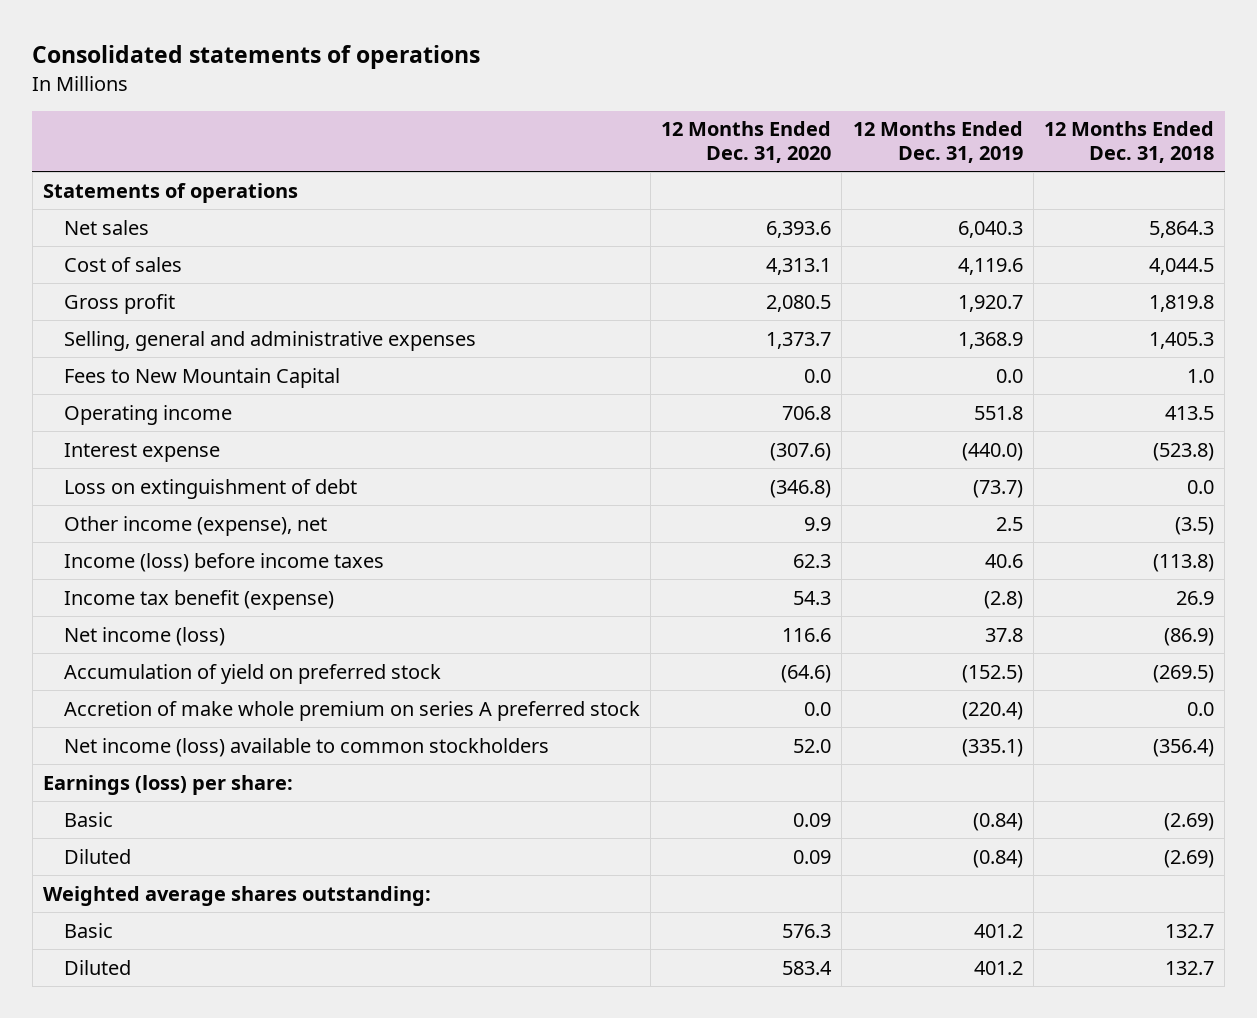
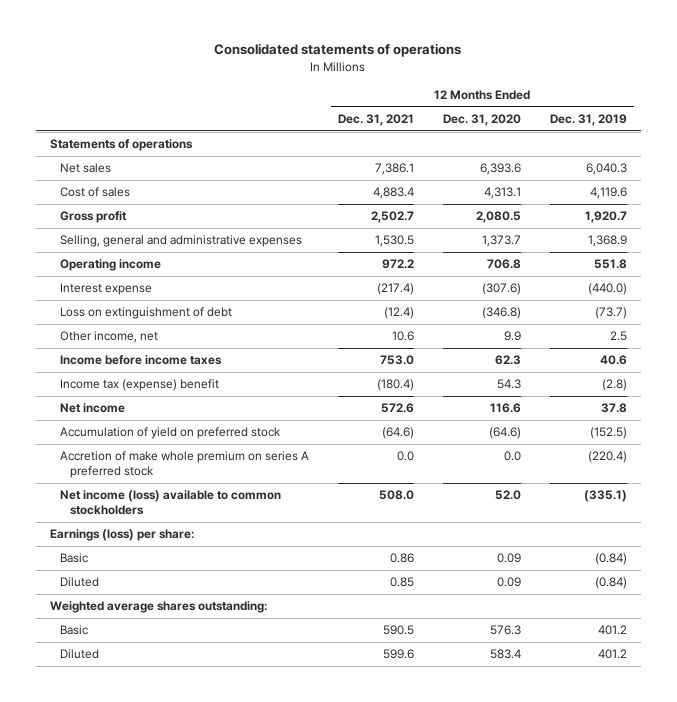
[1044,121,1215,164] 12 Months Ended Dec. 31, 2018 -> none
none -> [337,113,414,126] Dec. 31, 2021
[63,367,340,388] Fees to New Mountain Capital -> none
[63,515,327,536] Other income (expense), net -> [60,331,159,344] Other income, net
[63,552,384,572] Income (loss) before income taxes -> [60,355,223,366] Income before income taxes
[63,589,334,610] Income tax benefit (expense) -> [60,379,220,392] Income tax (expense) benefit
[63,626,225,646] Net income (loss) -> [60,403,126,414] Net income

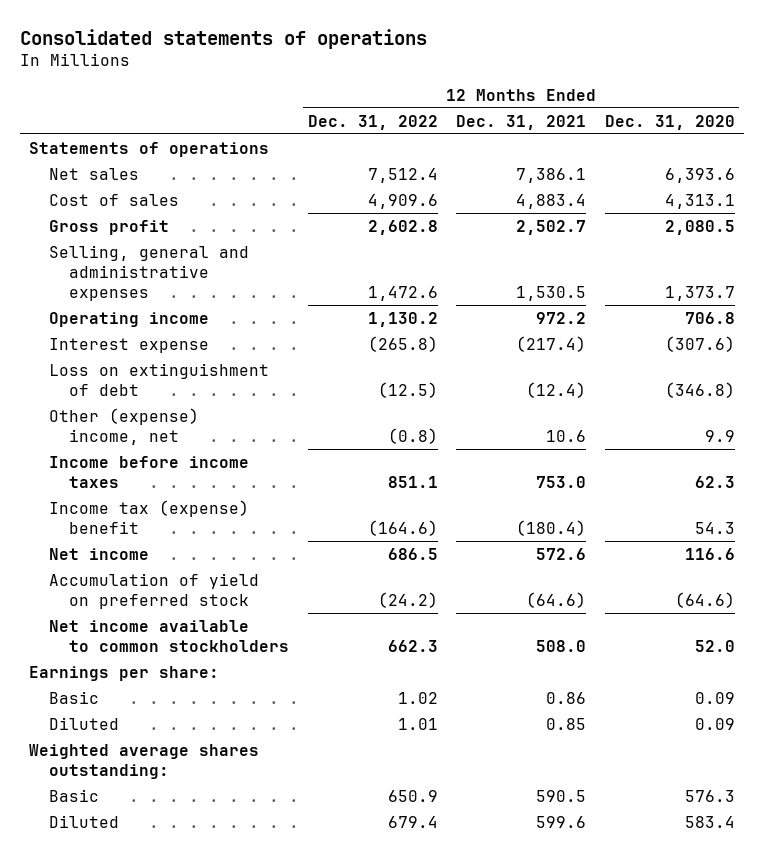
[549,113,627,126] Dec. 31, 2019 -> none
none -> [307,114,438,130] Dec. 31, 2022
[60,331,159,344] Other income, net -> [49,407,200,445] Other (expense) income, net
[60,451,310,479] Accretion of make whole premium on series A preferred stock -> none
[60,490,282,516] Net income (loss) available to common stockholders -> [49,619,290,652] Net income available to common stockholders
[50,529,195,542] Earnings (loss) per share: -> [29,665,220,681] Earnings per share:

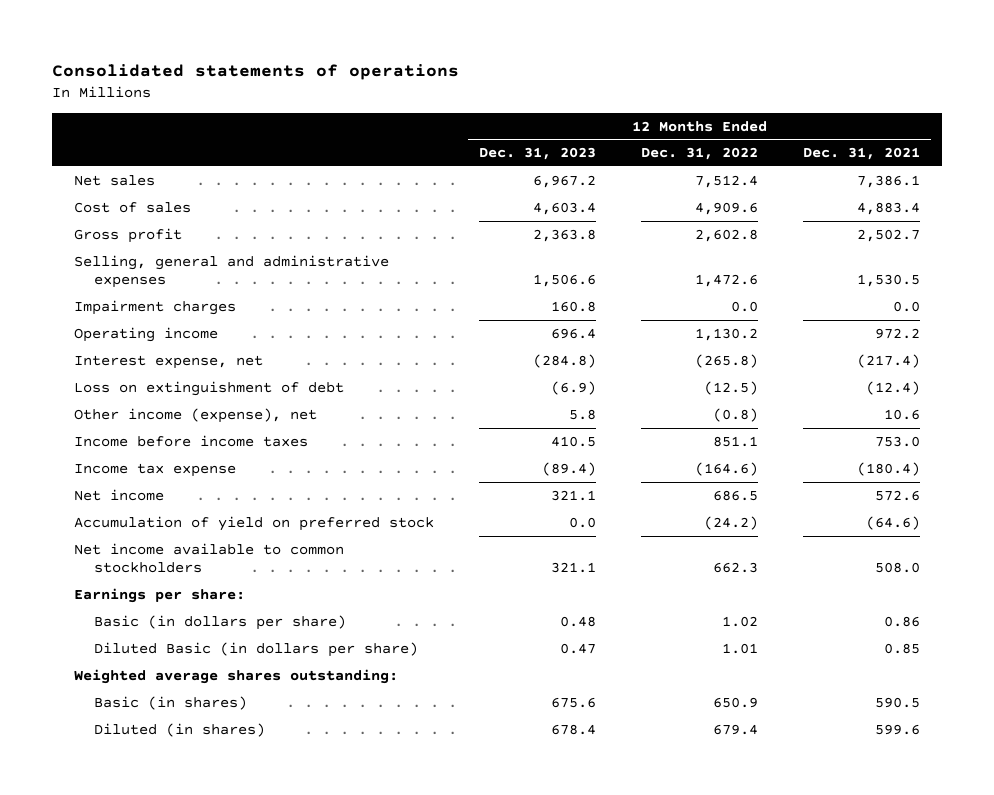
[604,114,735,130] Dec. 31, 2020 -> none
none -> [479,147,597,161] Dec. 31, 2023
[29,141,270,157] Statements of operations -> none
none -> [74,299,237,315] Impairment charges
[49,337,210,353] Interest expense -> [74,354,264,369] Interest expense, net
[49,407,200,445] Other (expense) income, net -> [74,407,318,423] Other income (expense), net
[49,499,250,534] Income tax (expense) benefit -> [74,462,237,477] Income tax expense
[49,690,100,704] Basic -> [93,614,346,630] Basic (in dollars per share)
[49,716,120,730] Diluted -> [93,641,418,657] Diluted Basic (in dollars per share)
[49,788,100,802] Basic -> [93,695,247,710] Basic (in shares)
[49,814,120,828] Diluted -> [93,722,265,737] Diluted (in shares)

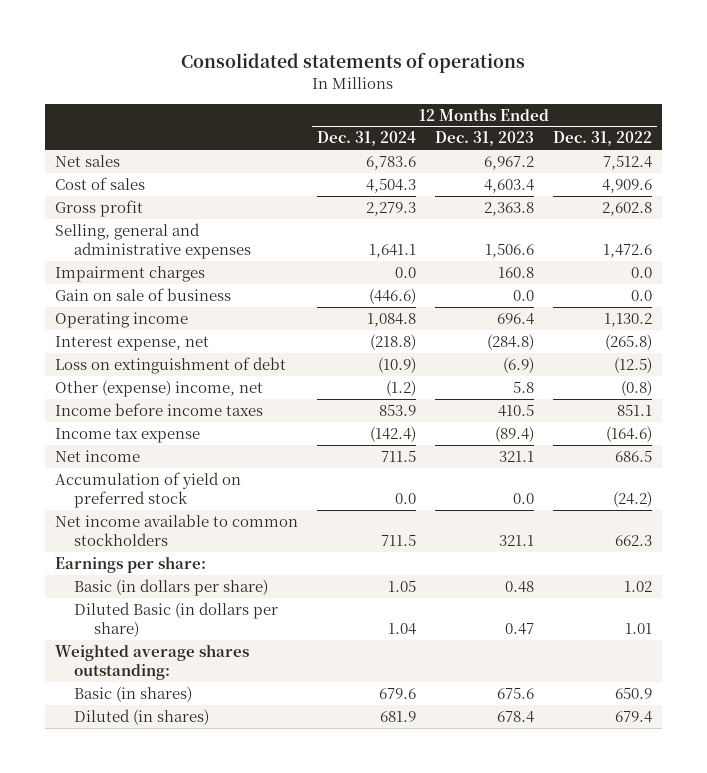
[802,147,920,161] Dec. 31, 2021 -> none
none -> [316,131,416,147] Dec. 31, 2024
none -> [54,287,231,301] Gain on sale of business
[74,407,318,423] Other income (expense), net -> [54,379,263,397] Other (expense) income, net

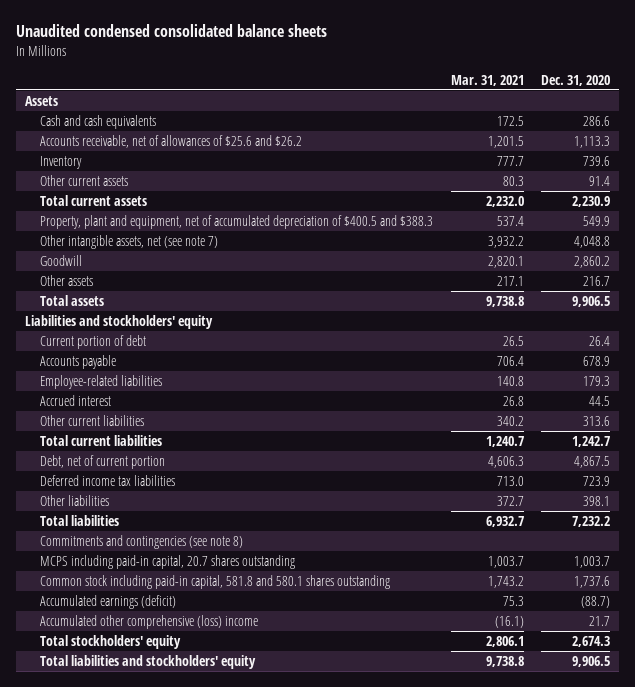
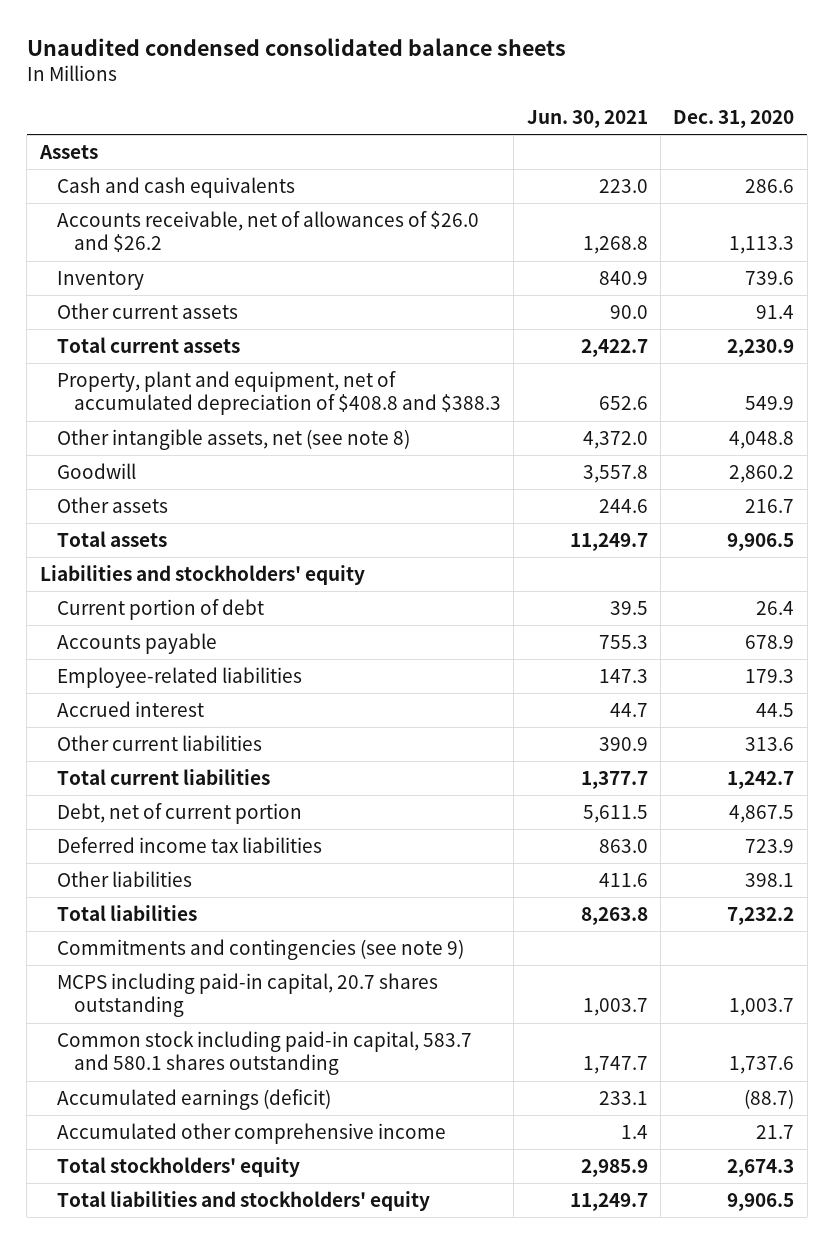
[450,74,524,86] Mar. 31, 2021 -> none
none -> [526,110,648,129] Jun. 30, 2021
[39,134,302,148] Accounts receivable, net of allowances of $25.6 and $26.2 -> [56,211,479,253] Accounts receivable, net of allowances of $26.0 and $26.2
[39,214,433,229] Property, plant and equipment, net of accumulated depreciation of $400.5 and $388.3 -> [56,371,502,416] Property, plant and equipment, net of accumulated depreciation of $408.8 and $388.3
[39,234,218,249] Other intangible assets, net (see note 7) -> [56,429,410,451] Other intangible assets, net (see note 8)
[39,534,243,549] Commitments and contingencies (see note 8) -> [56,939,464,961] Commitments and contingencies (see note 9)
[39,574,390,589] Common stock including paid-in capital, 581.8 and 580.1 shares outstanding -> [56,1031,472,1076] Common stock including paid-in capital, 583.7 and 580.1 shares outstanding
[39,614,258,629] Accumulated other comprehensive (loss) income -> [56,1123,446,1145] Accumulated other comprehensive income

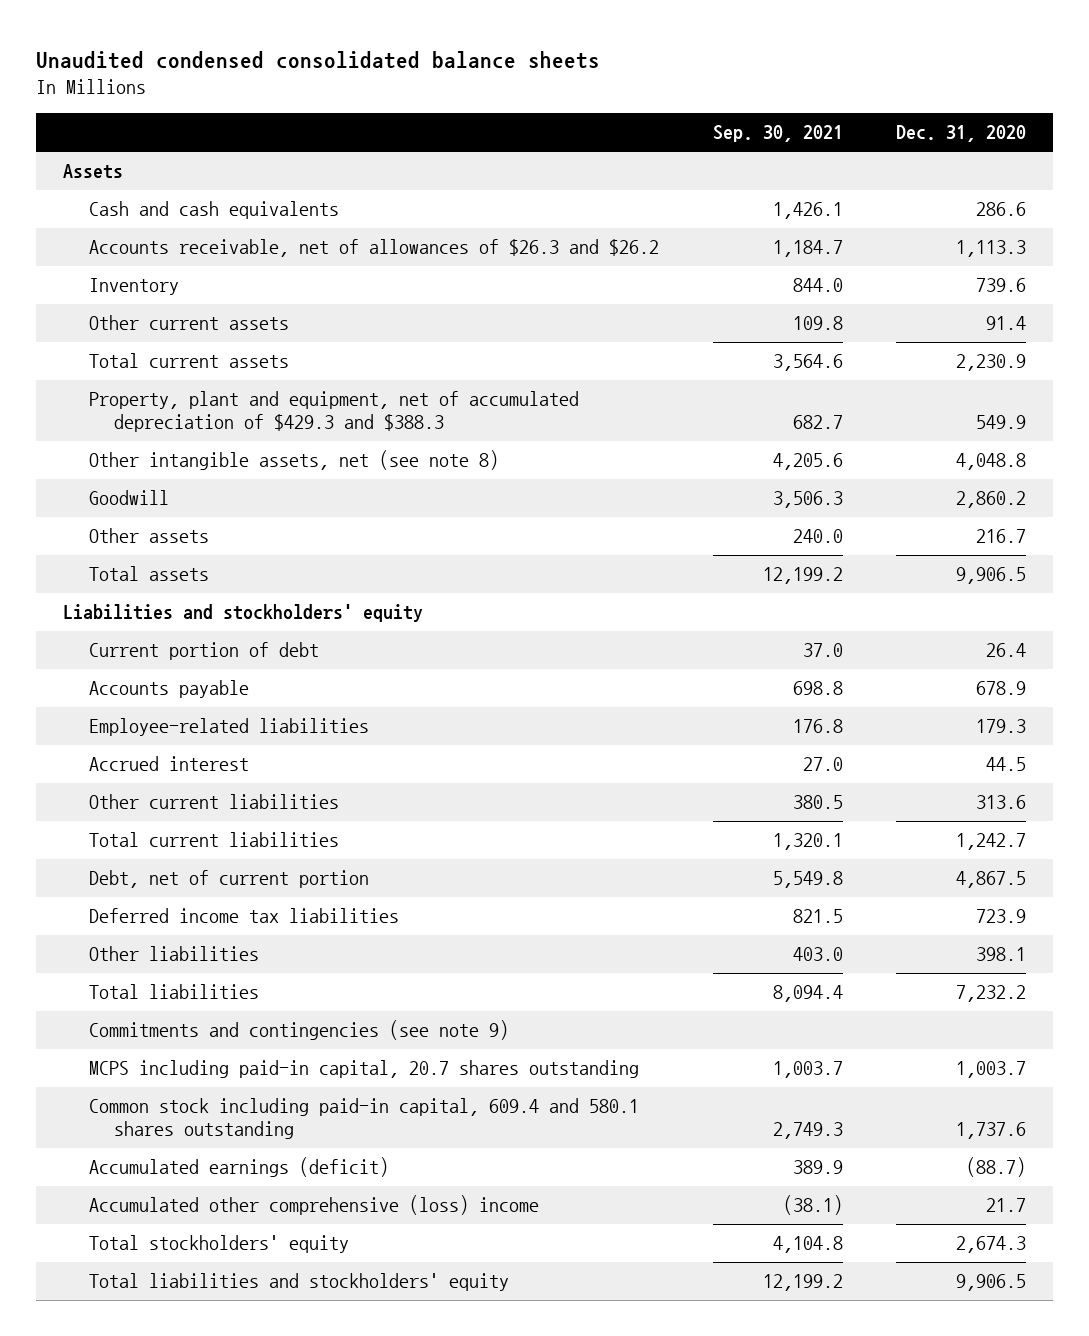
[526,110,648,129] Jun. 30, 2021 -> none
none -> [712,125,843,143] Sep. 30, 2021
[56,211,479,253] Accounts receivable, net of allowances of $26.0 and $26.2 -> [88,239,659,258] Accounts receivable, net of allowances of $26.3 and $26.2
[56,371,502,416] Property, plant and equipment, net of accumulated depreciation of $408.8 and $388.3 -> [88,391,579,433] Property, plant and equipment, net of accumulated depreciation of $429.3 and $388.3
[56,1031,472,1076] Common stock including paid-in capital, 583.7 and 580.1 shares outstanding -> [88,1098,639,1140] Common stock including paid-in capital, 609.4 and 580.1 shares outstanding
[56,1123,446,1145] Accumulated other comprehensive income -> [88,1195,539,1216] Accumulated other comprehensive (loss) income

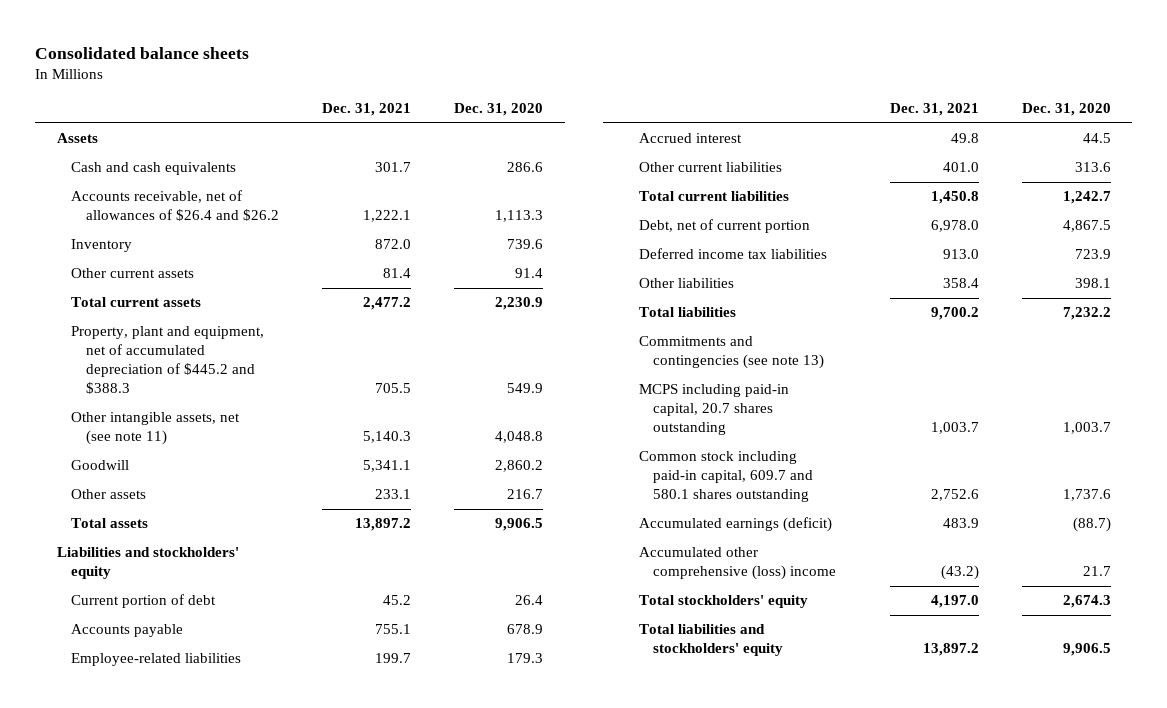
[36,50,601,69] Unaudited condensed consolidated balance sheets -> [35,46,250,59] Consolidated balance sheets
[712,125,843,143] Sep. 30, 2021 -> none
none -> [322,103,412,117] Dec. 31, 2021
[88,239,659,258] Accounts receivable, net of allowances of $26.3 and $26.2 -> [71,190,280,222] Accounts receivable, net of allowances of $26.4 and $26.2
[88,391,579,433] Property, plant and equipment, net of accumulated depreciation of $429.3 and $388.3 -> [71,326,265,395] Property, plant and equipment, net of accumulated depreciation of $445.2 and $388.3
[88,450,499,471] Other intangible assets, net (see note 8) -> [71,412,241,446] Other intangible assets, net (see note 11)
[88,1020,509,1041] Commitments and contingencies (see note 9) -> [638,336,825,370] Commitments and contingencies (see note 13)
[88,1098,639,1140] Common stock including paid-in capital, 609.4 and 580.1 shares outstanding -> [638,451,814,503] Common stock including paid-in capital, 609.7 and 580.1 shares outstanding

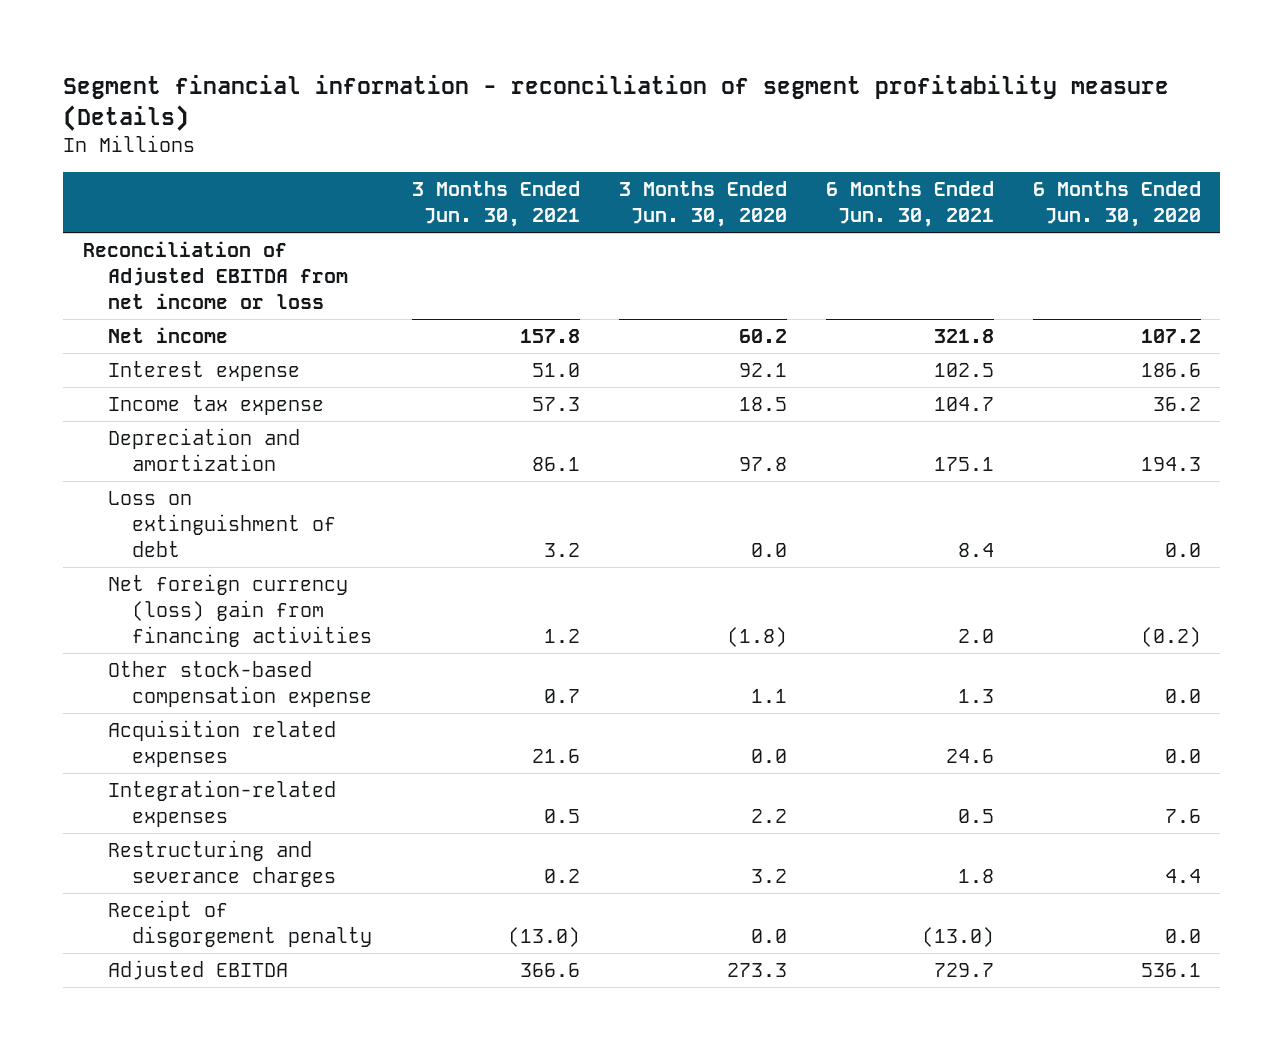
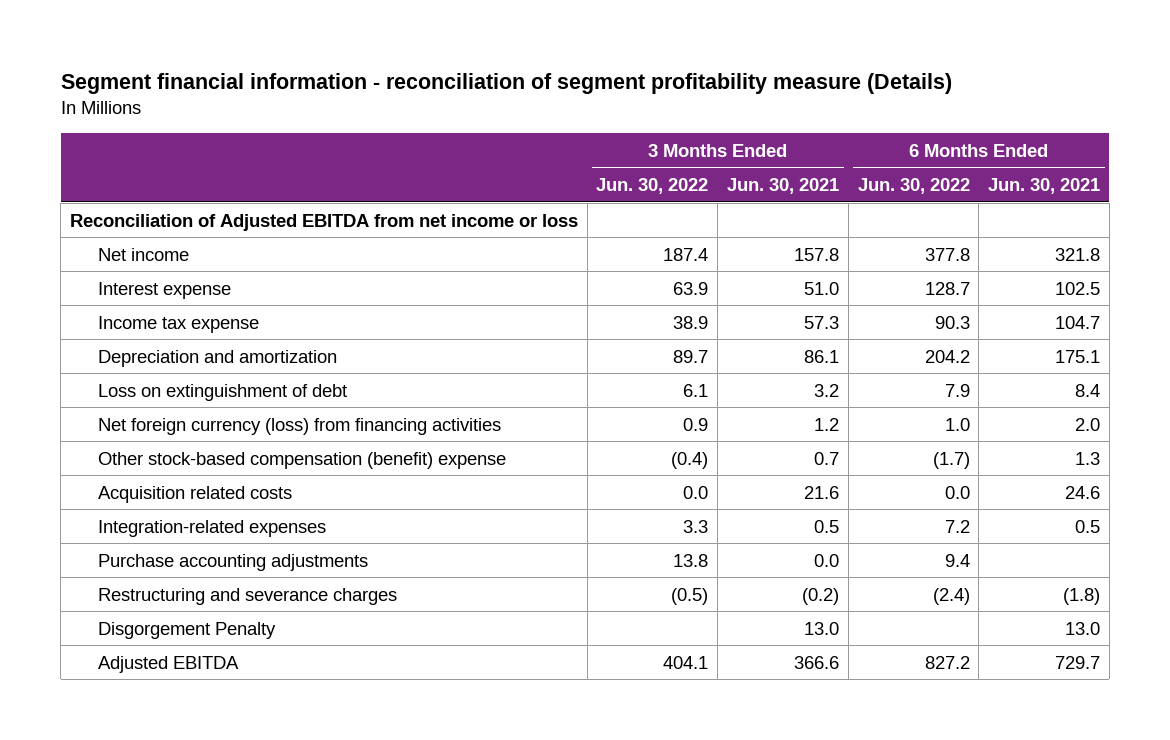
[618,181,787,228] 3 Months Ended Jun. 30, 2020 -> none
[1032,181,1201,228] 6 Months Ended Jun. 30, 2020 -> none
none -> [596,177,709,194] Jun. 30, 2022
none -> [857,177,970,194] Jun. 30, 2022
[107,574,373,647] Net foreign currency (loss) gain from financing activities -> [97,417,501,435] Net foreign currency (loss) from financing activities
[107,661,373,707] Other stock-based compensation expense -> [97,451,506,469] Other stock-based compensation (benefit) expense
[107,720,336,767] Acquisition related expenses -> [97,485,292,503] Acquisition related costs
none -> [97,553,368,571] Purchase accounting adjustments
[543,868,580,883] 0.2 -> [802,587,840,605] (0.2)
[957,868,994,883] 1.8 -> [1063,587,1101,605] (1.8)
[107,900,373,947] Receipt of disgorgement penalty -> [97,621,276,639] Disgorgement Penalty
[507,926,580,947] (13.0) -> [804,621,840,635] 13.0
[921,926,994,947] (13.0) -> [1065,621,1101,635] 13.0

